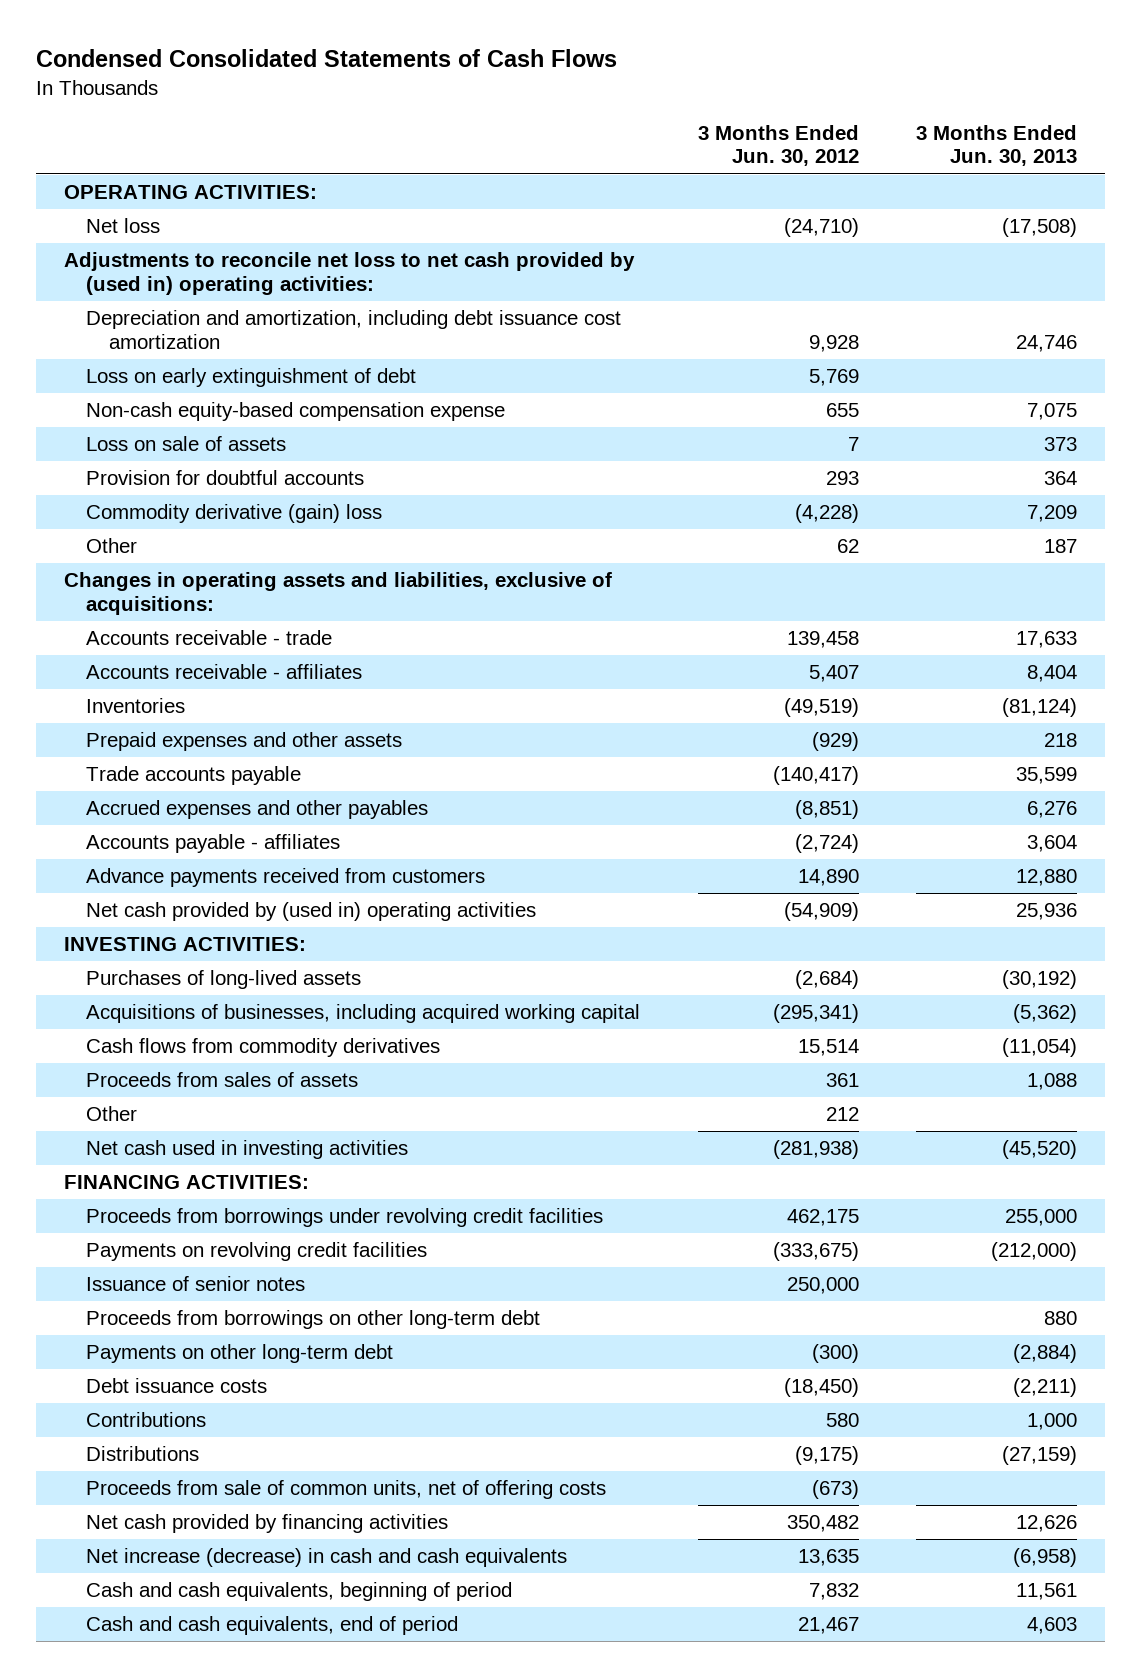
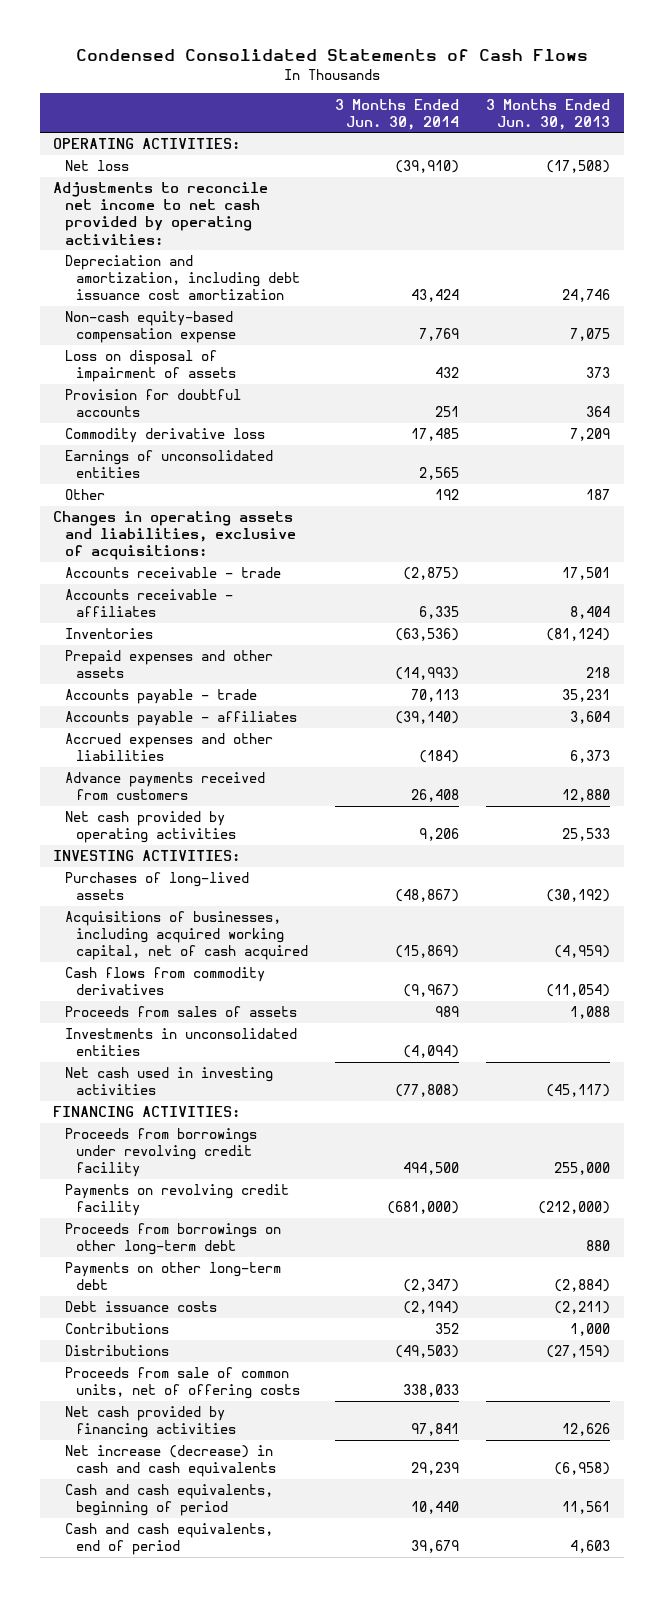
[697,124,859,167] 3 Months Ended Jun. 30, 2012 -> none
none -> [335,98,460,130] 3 Months Ended Jun. 30, 2014
[64,252,636,295] Adjustments to reconcile net loss to net cash provided by (used in) operating activities: -> [53,182,269,245] Adjustments to reconcile net income to net cash provided by operating activities:
[86,368,417,388] Loss on early extinguishment of debt -> none
[86,436,287,452] Loss on sale of assets -> [64,350,237,383] Loss on disposal of impairment of assets
[86,504,383,524] Commodity derivative (gain) loss -> [64,428,265,444] Commodity derivative loss
none -> [64,450,273,479] Earnings of unconsolidated entities
[1015,631,1077,649] 17,633 -> [562,567,611,581] 17,501
[86,800,429,820] Accrued expenses and other payables -> none
[86,766,302,786] Trade accounts payable -> [64,689,257,705] Accounts payable - trade
[1015,767,1077,785] 35,599 -> [562,689,611,703] 35,231
none -> [64,733,273,762] Accrued expenses and other liabilities
[86,902,537,922] Net cash provided by (used in) operating activities -> [64,811,237,844] Net cash provided by operating activities
[1015,903,1077,921] 25,936 -> [562,828,611,842] 25,533
[86,1004,641,1024] Acquisitions of businesses, including acquired working capital -> [64,911,309,961] Acquisitions of businesses, including acquired working capital, net of cash acquired
[1012,1004,1077,1024] (5,362) -> [554,945,611,959] (4,959)
[86,1106,138,1122] Other -> none
none -> [64,1028,297,1057] Investments in unconsolidated entities
[1001,1140,1077,1160] (45,520) -> [546,1084,611,1098] (45,117)
[86,1276,306,1292] Issuance of senior notes -> none
[86,1208,604,1228] Proceeds from borrowings under revolving credit facilities -> [64,1128,257,1178] Proceeds from borrowings under revolving credit facility
[86,1242,428,1262] Payments on revolving credit facilities -> [64,1184,289,1217] Payments on revolving credit facility

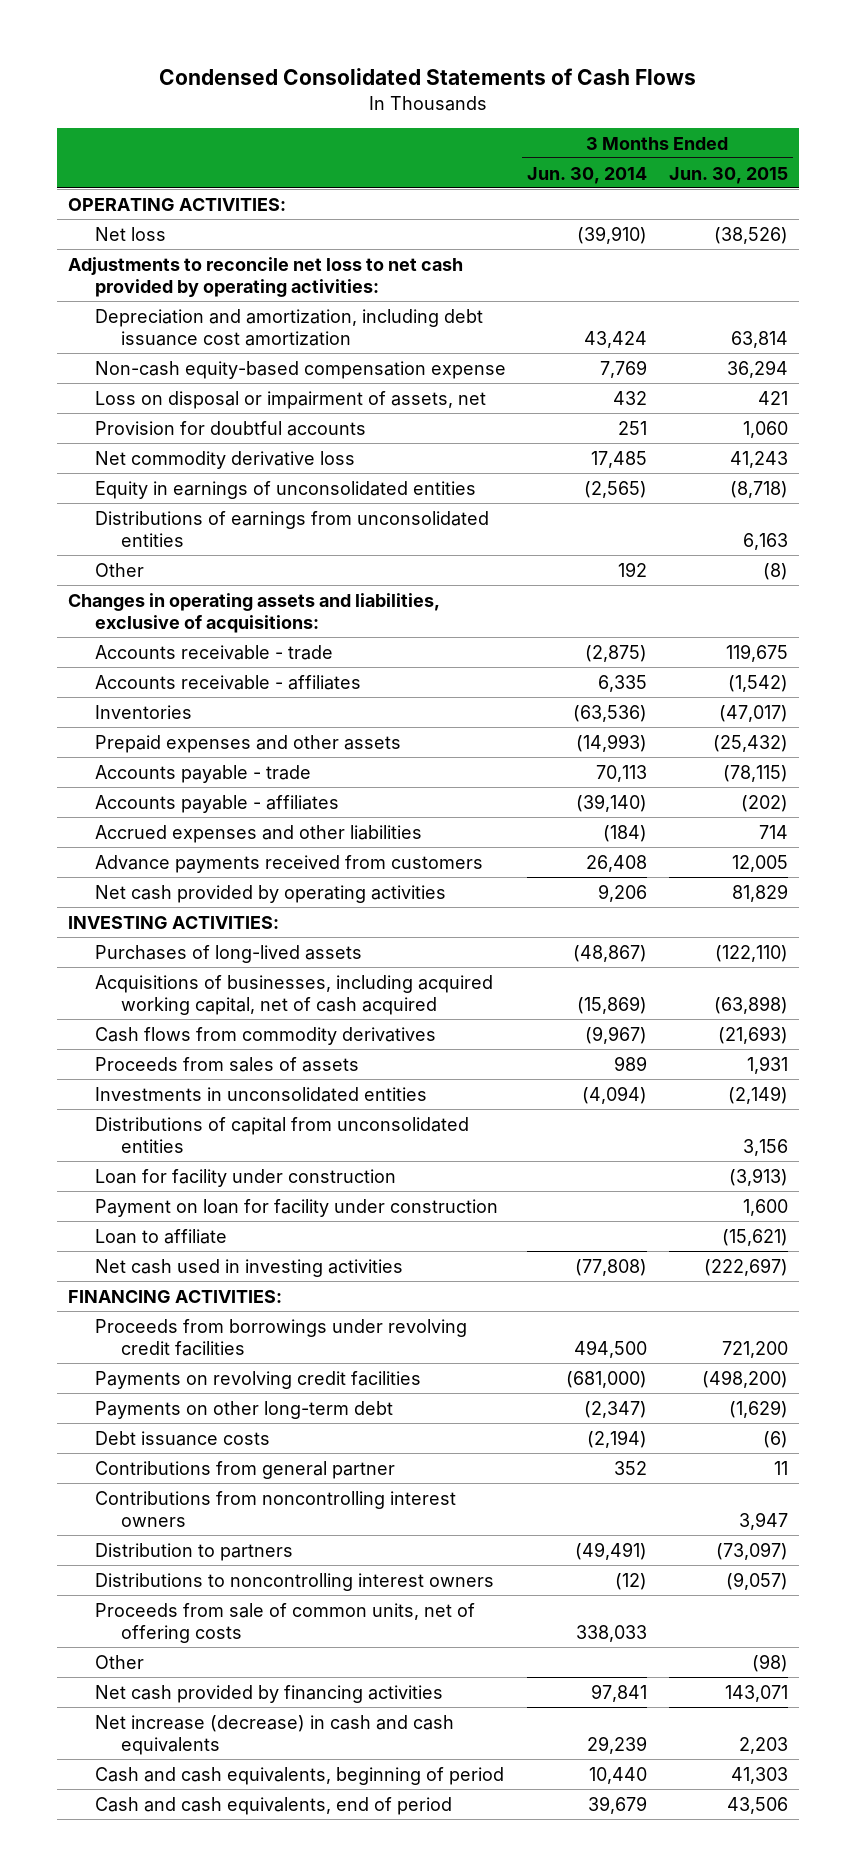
[486,98,611,130] 3 Months Ended Jun. 30, 2013 -> none
none -> [668,166,788,184] Jun. 30, 2015
[53,182,269,245] Adjustments to reconcile net income to net cash provided by operating activities: -> [67,256,463,297] Adjustments to reconcile net loss to net cash provided by operating activities:
[64,350,237,383] Loss on disposal of impairment of assets -> [94,390,486,409] Loss on disposal or impairment of assets, net
[64,428,265,444] Commodity derivative loss -> [94,450,355,469] Net commodity derivative loss
[64,450,273,479] Earnings of unconsolidated entities -> [94,480,476,499] Equity in earnings of unconsolidated entities
[419,467,460,481] 2,565 -> [584,480,648,498] (2,565)
none -> [94,510,489,547] Distributions of earnings from unconsolidated entities
none -> [94,1116,469,1153] Distributions of capital from unconsolidated entities
none -> [94,1168,396,1187] Loan for facility under construction
none -> [94,1198,498,1217] Payment on loan for facility under construction
none -> [94,1228,227,1244] Loan to affiliate
[64,1223,281,1256] Proceeds from borrowings on other long-term debt -> none
[64,1128,257,1178] Proceeds from borrowings under revolving credit facility -> [94,1318,467,1356] Proceeds from borrowings under revolving credit facilities
[64,1184,289,1217] Payments on revolving credit facility -> [94,1370,421,1389] Payments on revolving credit facilities
[64,1345,169,1357] Distributions -> none
[64,1323,169,1335] Contributions -> [94,1460,395,1479] Contributions from general partner
none -> [94,1490,456,1527] Contributions from noncontrolling interest owners
none -> [94,1542,293,1561] Distribution to partners
none -> [94,1572,494,1591] Distributions to noncontrolling interest owners
none -> [94,1654,144,1669] Other

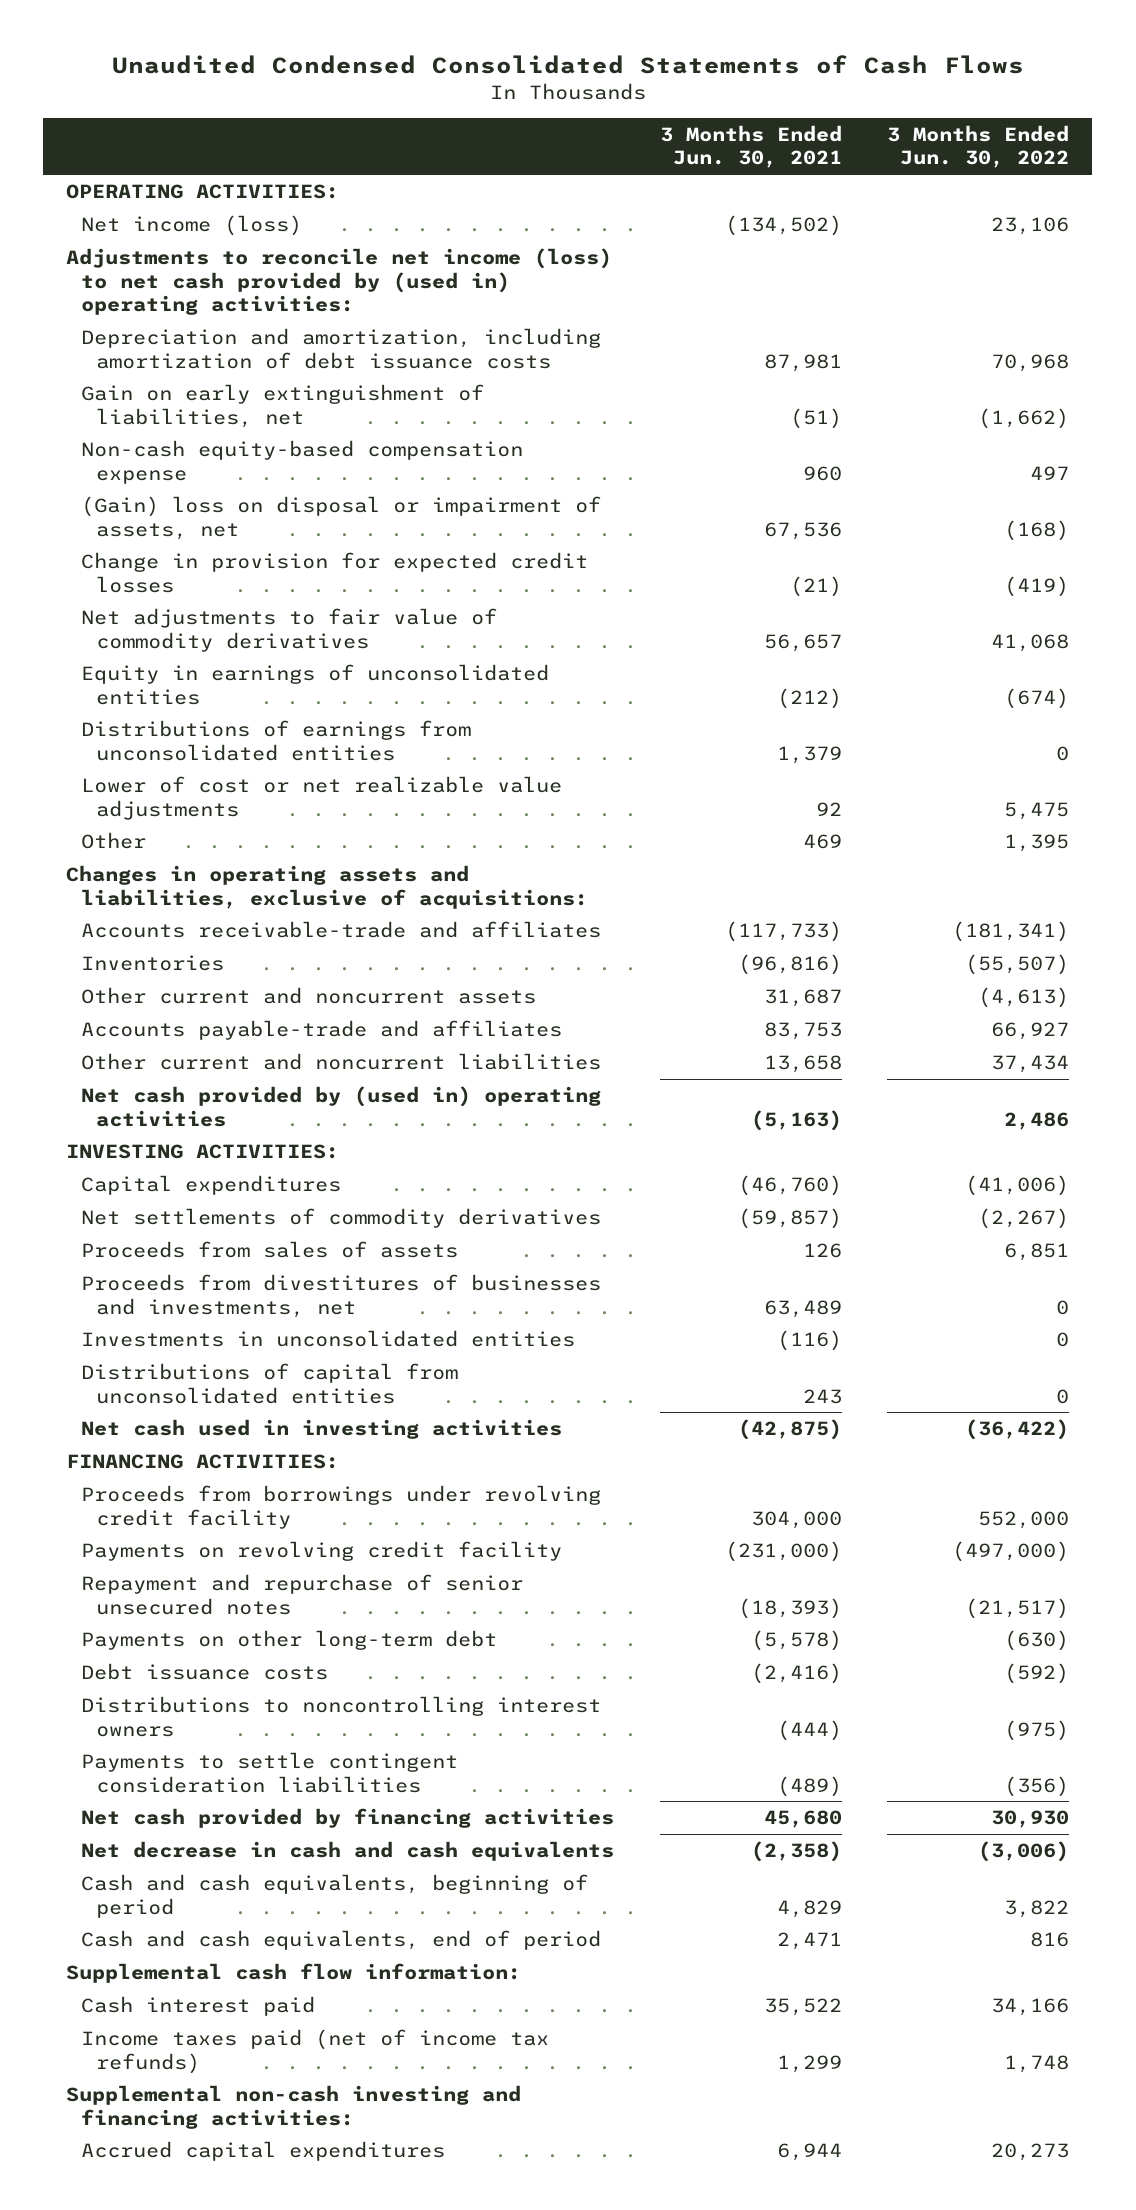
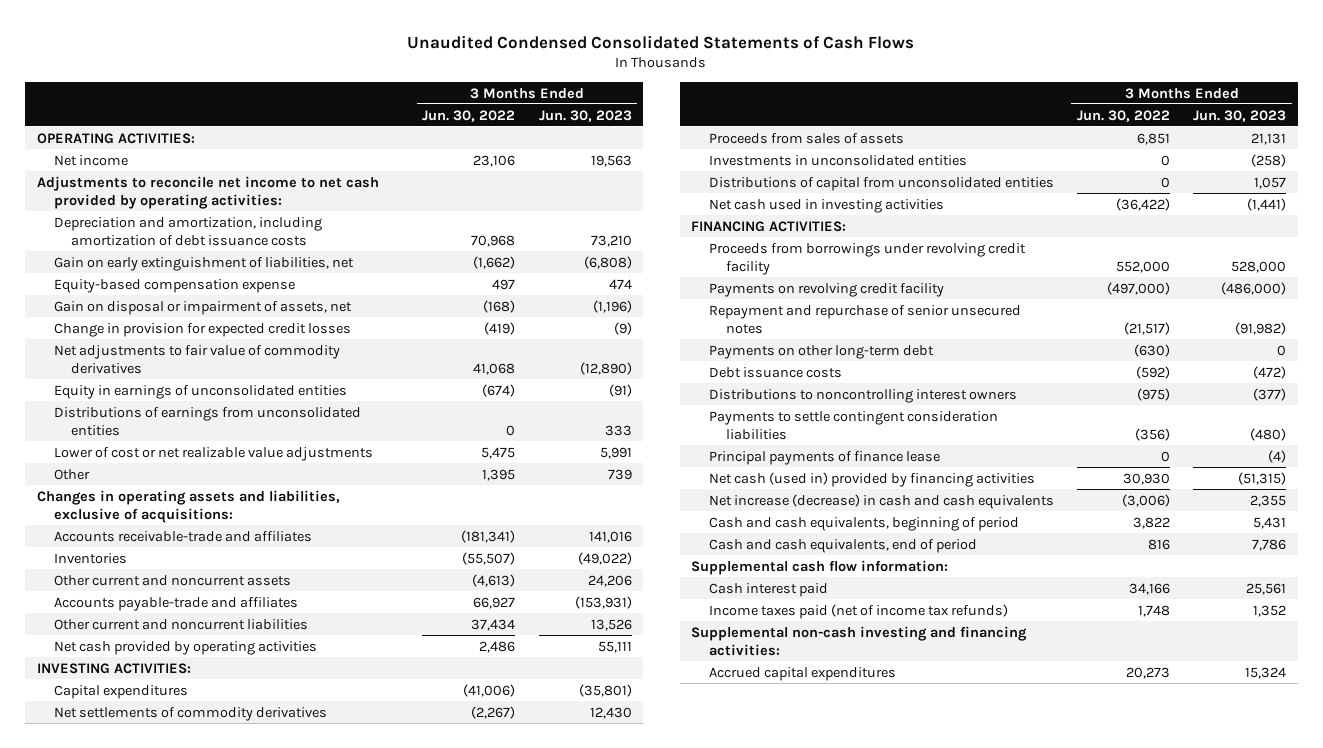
[659,125,842,169] 3 Months Ended Jun. 30, 2021 -> none
none -> [538,109,632,122] Jun. 30, 2023
[80,215,302,237] Net income (loss) -> [54,154,129,166] Net income
[66,248,613,315] Adjustments to reconcile net income (loss) to net cash provided by (used in) operating activities: -> [36,175,379,209] Adjustments to reconcile net income to net cash provided by operating activities:
[80,440,523,484] Non-cash equity-based compensation expense -> [54,278,296,293] Equity-based compensation expense
[80,496,601,540] (Gain) loss on disposal or impairment of assets, net -> [54,300,353,315] Gain on disposal or impairment of assets, net
[80,1086,601,1127] Net cash provided by (used in) operating activities -> [54,640,318,655] Net cash provided by operating activities
[80,1274,601,1318] Proceeds from divestitures of businesses and investments, net -> none
none -> [708,450,940,465] Principal payments of finance lease
[80,1808,614,1829] Net cash provided by financing activities -> [708,471,1035,487] Net cash (used in) provided by financing activities
[80,1841,614,1862] Net decrease in cash and cash equivalents -> [708,493,1054,509] Net increase (decrease) in cash and cash equivalents

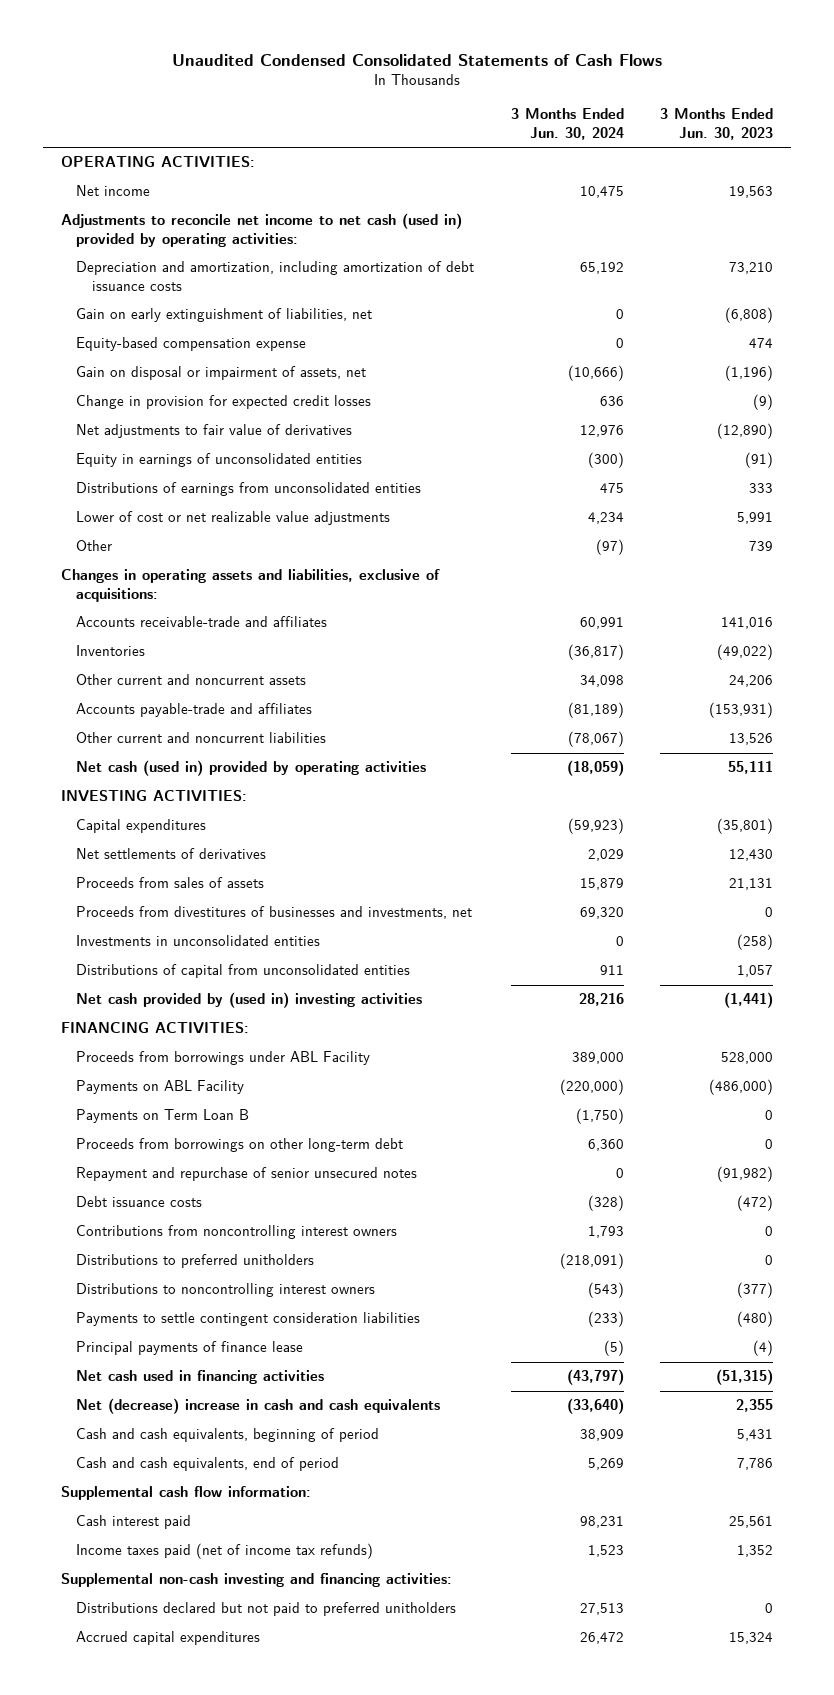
[422,109,516,122] Jun. 30, 2022 -> none
none -> [510,108,624,141] 3 Months Ended Jun. 30, 2024
[36,175,379,209] Adjustments to reconcile net income to net cash provided by operating activities: -> [61,213,463,248] Adjustments to reconcile net income to net cash (used in) provided by operating activities:
[54,344,341,374] Net adjustments to fair value of commodity derivatives -> [76,424,353,439] Net adjustments to fair value of derivatives
[54,640,318,655] Net cash provided by operating activities -> [76,760,427,777] Net cash (used in) provided by operating activities
[54,706,328,721] Net settlements of commodity derivatives -> [76,848,267,860] Net settlements of derivatives
none -> [76,906,473,920] Proceeds from divestitures of businesses and investments, net
[708,198,944,213] Net cash used in investing activities -> [76,992,423,1009] Net cash provided by (used in) investing activities
[708,242,1026,275] Proceeds from borrowings under revolving credit facility -> [76,1051,371,1066] Proceeds from borrowings under ABL Facility
[708,282,944,297] Payments on revolving credit facility -> [76,1080,245,1095] Payments on ABL Facility
none -> [76,1109,250,1124] Payments on Term Loan B
none -> [76,1138,404,1153] Proceeds from borrowings on other long-term debt
[708,344,934,359] Payments on other long-term debt -> none
none -> [76,1225,398,1240] Contributions from noncontrolling interest owners
none -> [76,1254,315,1269] Distributions to preferred unitholders
[708,471,1035,487] Net cash (used in) provided by financing activities -> [76,1370,325,1385] Net cash used in financing activities
[708,493,1054,509] Net increase (decrease) in cash and cash equivalents -> [76,1398,441,1415] Net (decrease) increase in cash and cash equivalents
none -> [76,1602,457,1617] Distributions declared but not paid to preferred unitholders

